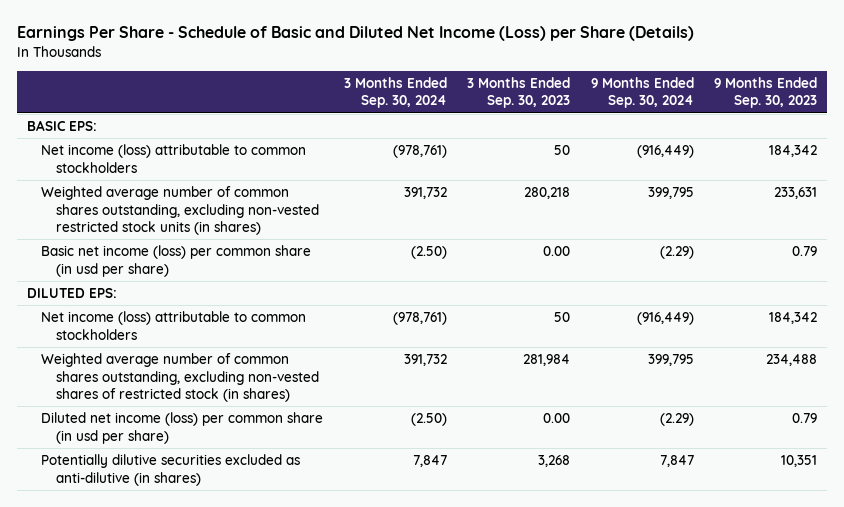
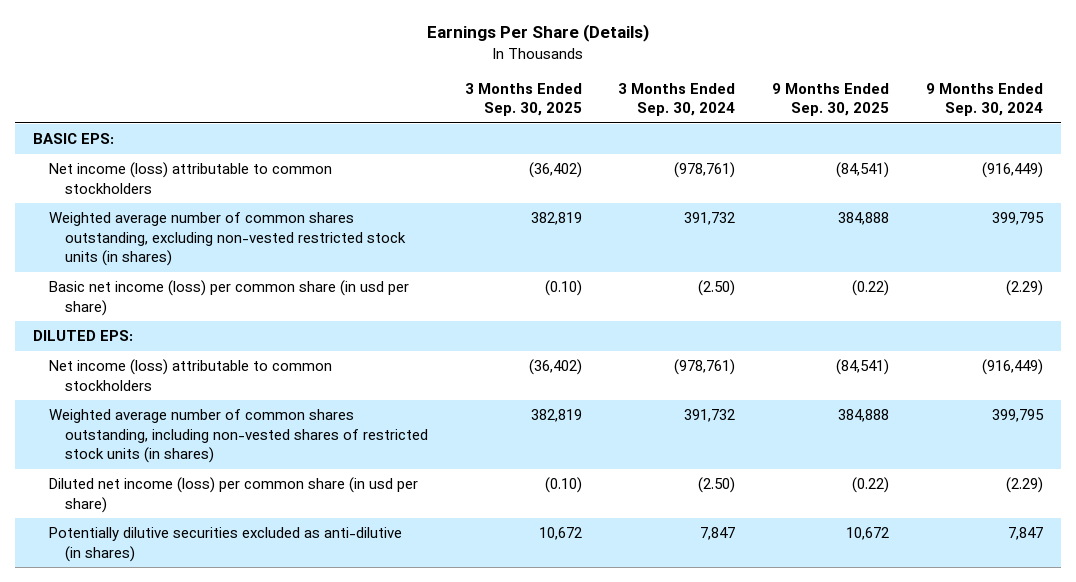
[17,26,695,42] Earnings Per Share - Schedule of Basic and Diluted Net Income (Loss) per Share (Details) -> [427,24,650,43] Earnings Per Share (Details)
[467,76,571,109] 3 Months Ended Sep. 30, 2023 -> none
[713,76,817,109] 9 Months Ended Sep. 30, 2023 -> none
none -> [464,82,582,117] 3 Months Ended Sep. 30, 2025
none -> [772,82,890,117] 9 Months Ended Sep. 30, 2025
[41,353,319,403] Weighted average number of common shares outstanding, excluding non-vested shares of restricted stock (in shares) -> [49,409,429,463] Weighted average number of common shares outstanding, including non-vested shares of restricted stock units (in shares)

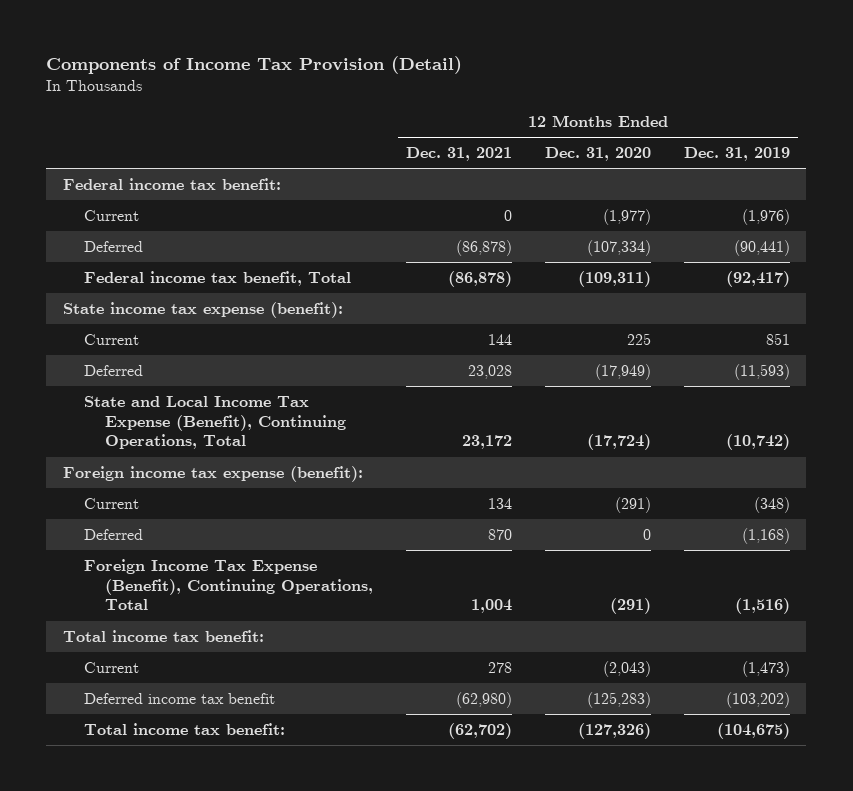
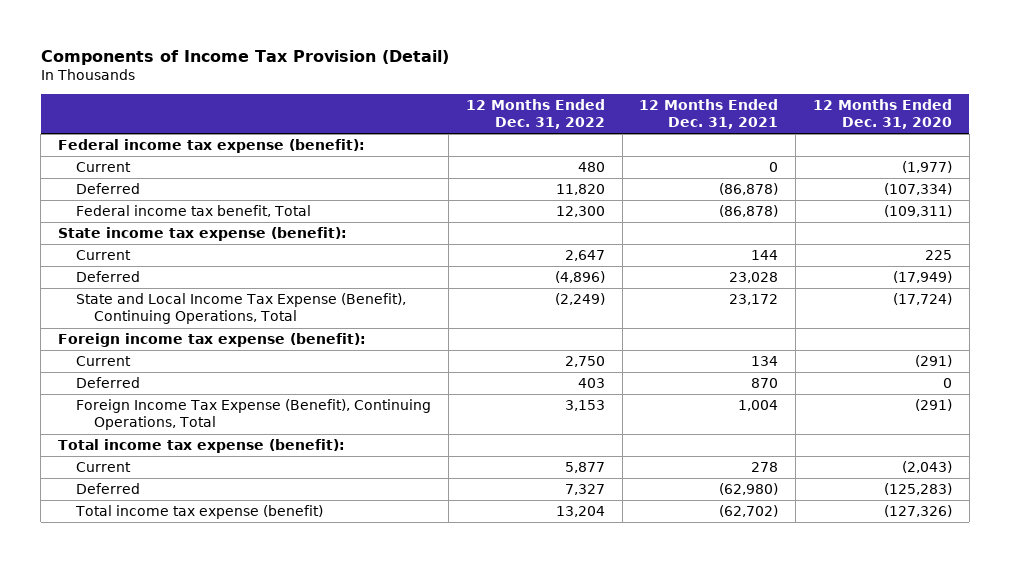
[684,147,791,162] Dec. 31, 2019 -> none
none -> [465,98,605,130] 12 Months Ended Dec. 31, 2022
[62,177,281,190] Federal income tax benefit: -> [58,139,366,154] Federal income tax expense (benefit):
[62,629,264,642] Total income tax benefit: -> [58,439,346,454] Total income tax expense (benefit):
[83,692,275,704] Deferred income tax benefit -> [76,483,141,495] Deferred
[83,722,285,735] Total income tax benefit: -> [75,505,324,520] Total income tax expense (benefit)

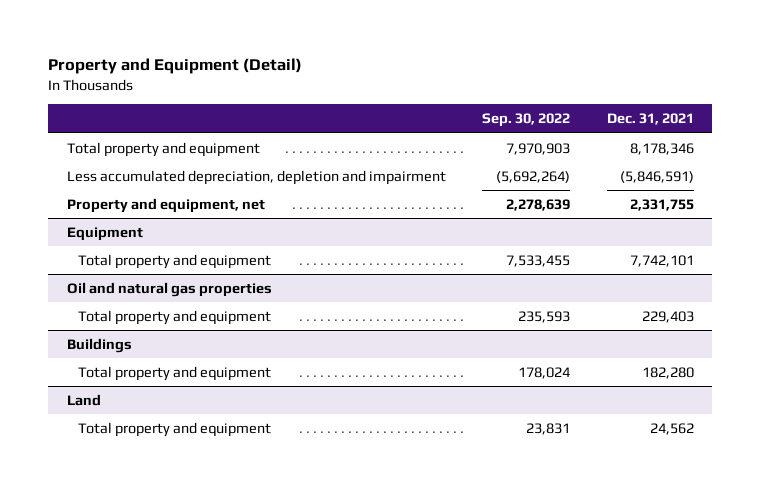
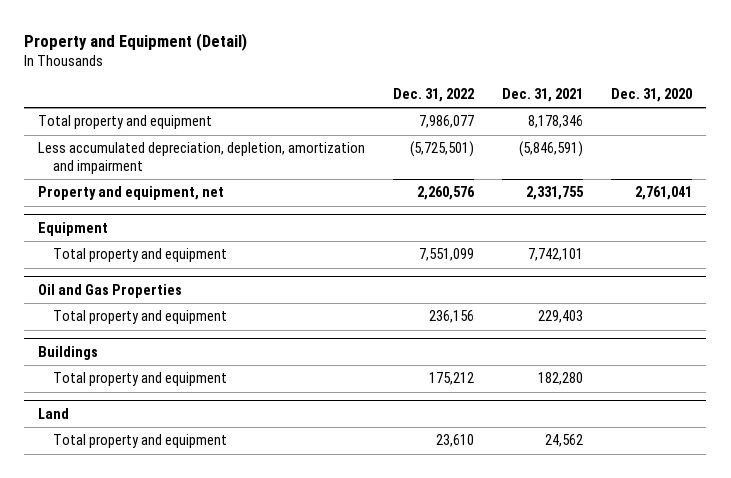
[482,112,571,127] Sep. 30, 2022 -> none
none -> [393,87,475,102] Dec. 31, 2022
none -> [611,87,693,102] Dec. 31, 2020
[66,169,446,185] Less accumulated depreciation, depletion and impairment -> [38,142,366,174] Less accumulated depreciation, depletion, amortization and impairment
[66,281,272,297] Oil and natural gas properties -> [38,284,183,299] Oil and Gas Properties

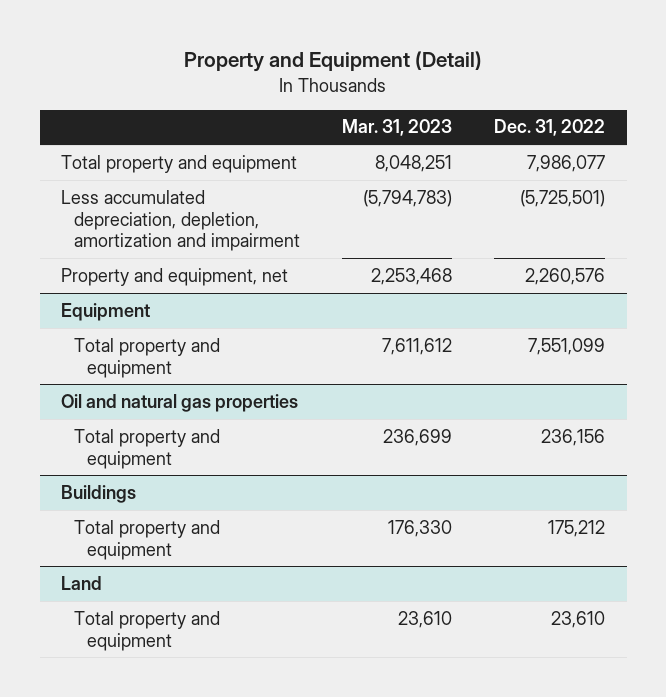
[502,87,584,102] Dec. 31, 2021 -> none
[611,87,693,102] Dec. 31, 2020 -> none
none -> [342,119,453,137] Mar. 31, 2023
[38,284,183,299] Oil and Gas Properties -> [60,393,298,412] Oil and natural gas properties

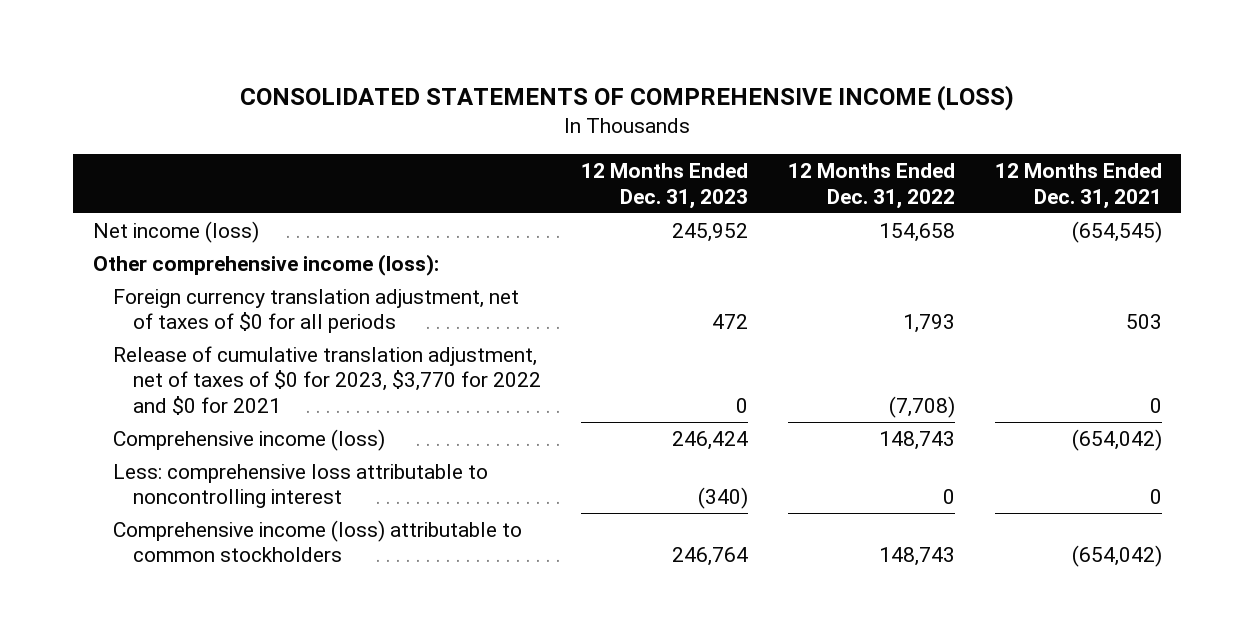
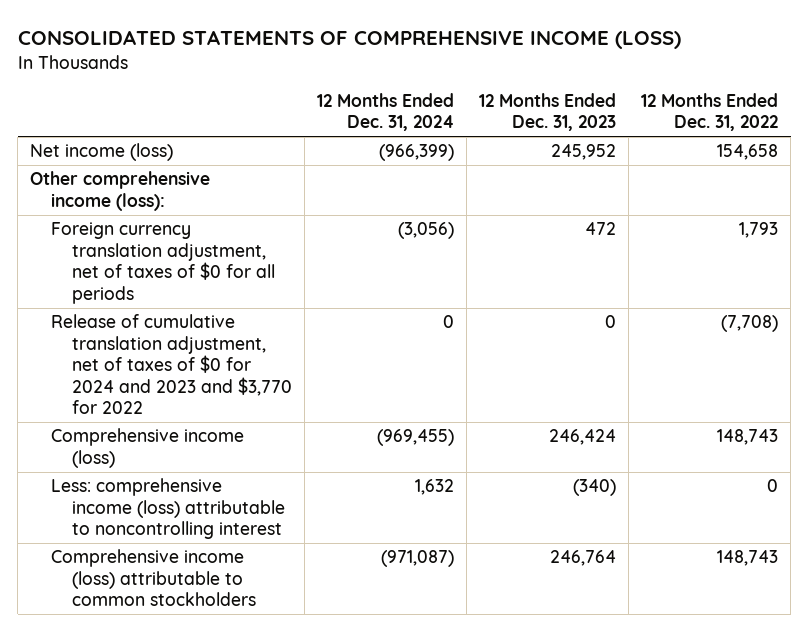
[994,163,1162,209] 12 Months Ended Dec. 31, 2021 -> none
none -> [316,93,454,132] 12 Months Ended Dec. 31, 2024
[112,345,542,415] Release of cumulative translation adjustment, net of taxes of $0 for 2023, $3,770 for 2022 and $0 for 2021 -> [50,314,292,415] Release of cumulative translation adjustment, net of taxes of $0 for 2024 and 2023 and $3,770 for 2022
[112,463,488,509] Less: comprehensive loss attributable to noncontrolling interest -> [50,478,285,540] Less: comprehensive income (loss) attributable to noncontrolling interest

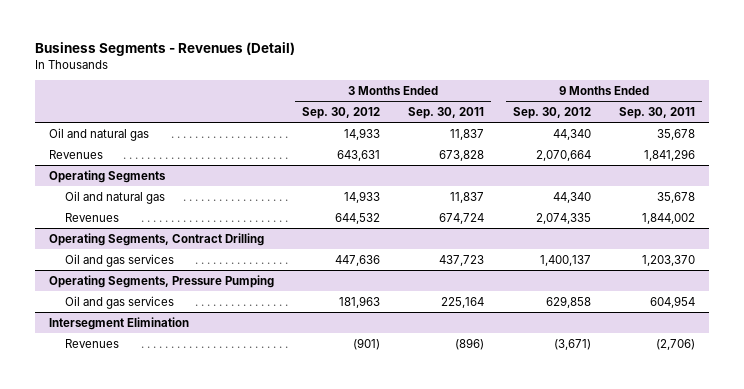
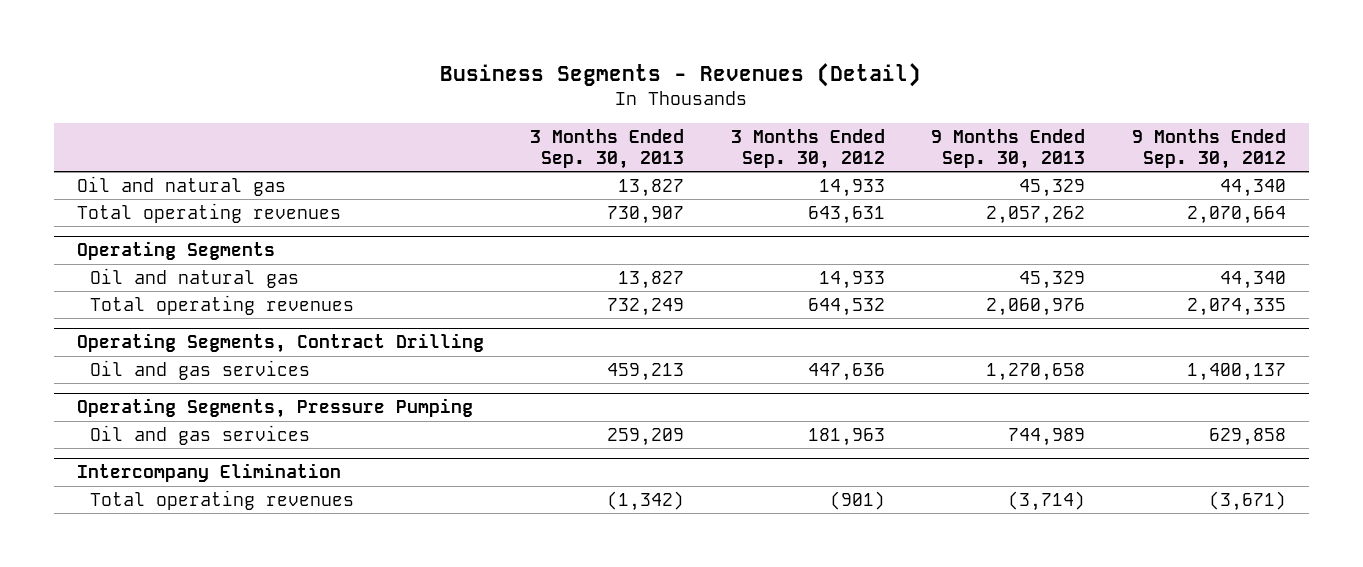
[408,107,485,120] Sep. 30, 2011 -> none
[619,107,696,120] Sep. 30, 2011 -> none
none -> [530,128,685,169] 3 Months Ended Sep. 30, 2013
none -> [931,128,1086,169] 9 Months Ended Sep. 30, 2013
[48,149,103,159] Revenues -> [76,202,341,223] Total operating revenues
[65,212,120,222] Revenues -> [89,294,354,315] Total operating revenues
[48,316,189,330] Intersegment Elimination -> none
none -> [76,463,341,483] Intercompany Elimination
[65,338,120,348] Revenues -> [89,489,354,510] Total operating revenues

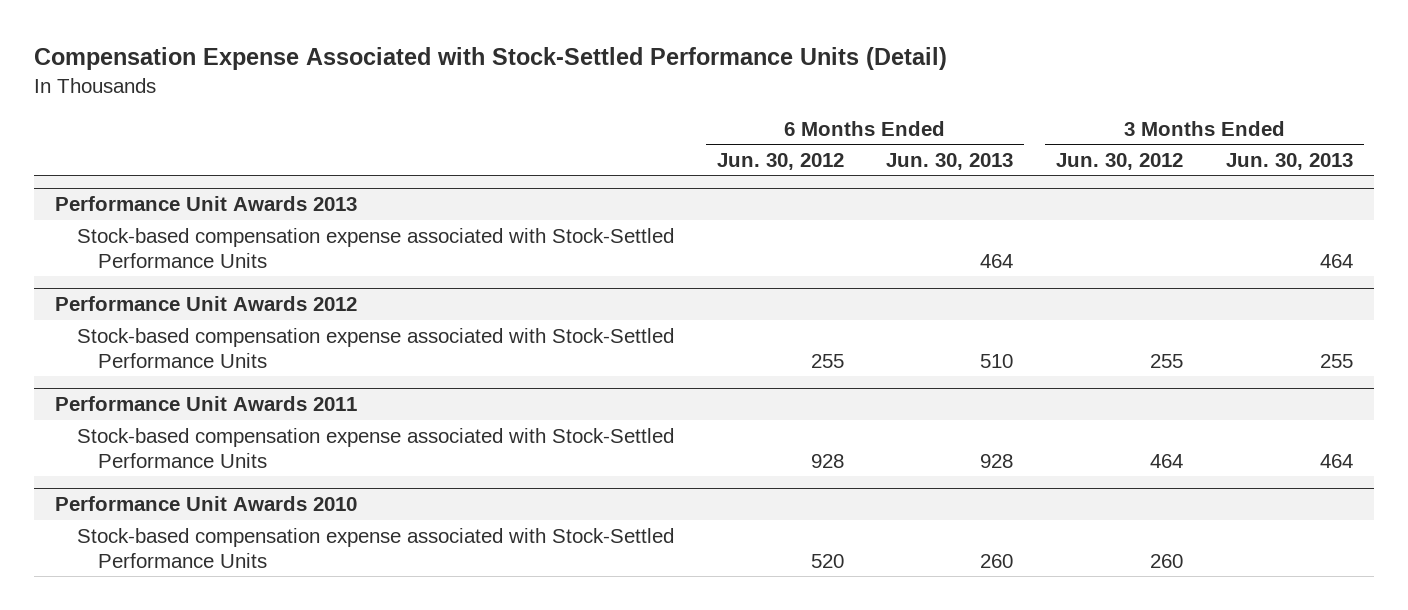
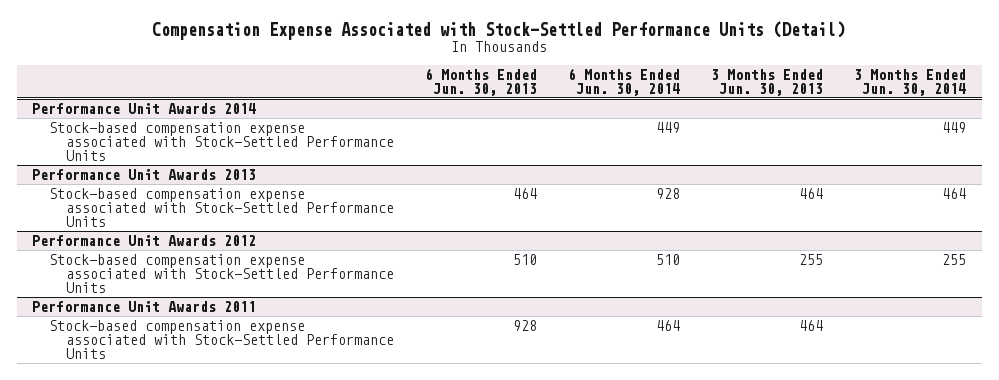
[716,152,844,170] Jun. 30, 2012 -> none
[1056,152,1184,170] Jun. 30, 2012 -> none
none -> [567,67,680,96] 6 Months Ended Jun. 30, 2014
none -> [854,68,967,96] 3 Months Ended Jun. 30, 2014
none -> [32,103,257,115] Performance Unit Awards 2014
none -> [49,122,394,162] Stock-based compensation expense associated with Stock-Settled Performance Units
[55,496,358,512] Performance Unit Awards 2010 -> none
[76,527,674,568] Stock-based compensation expense associated with Stock-Settled Performance Units -> none

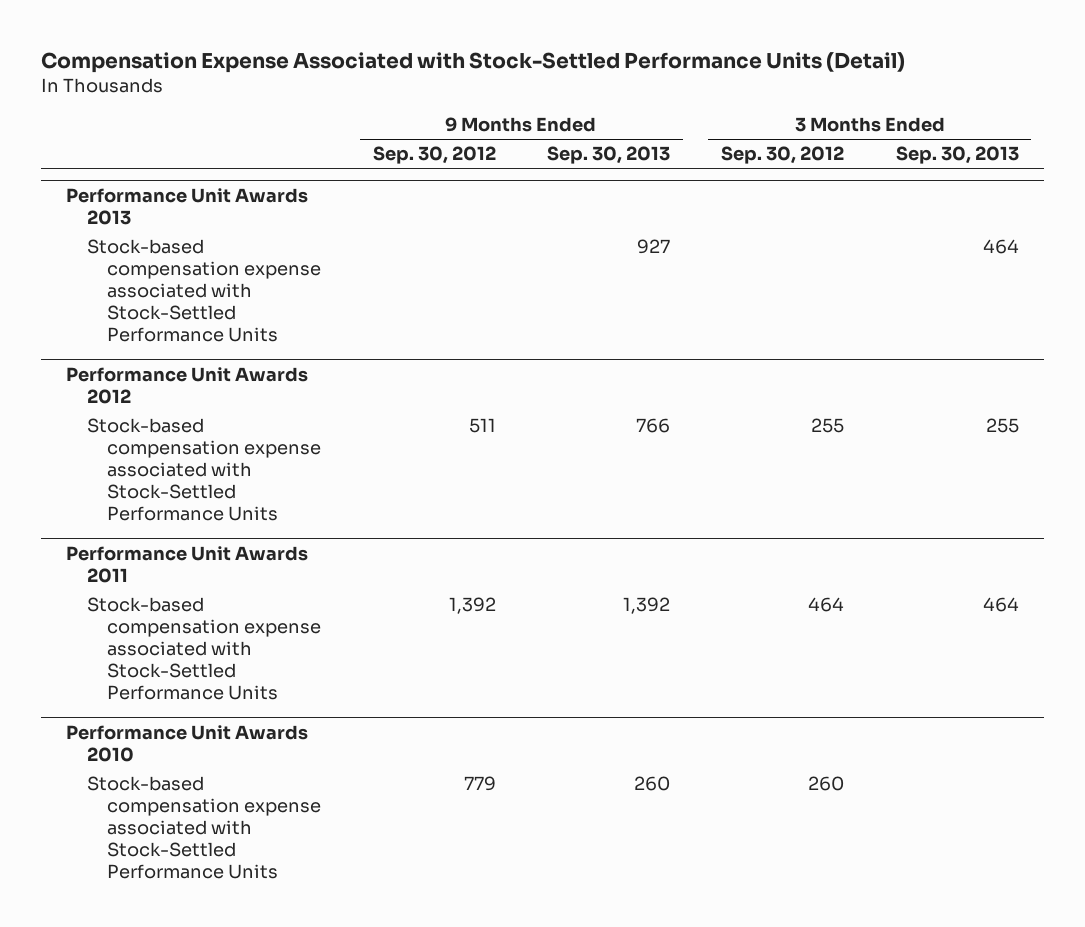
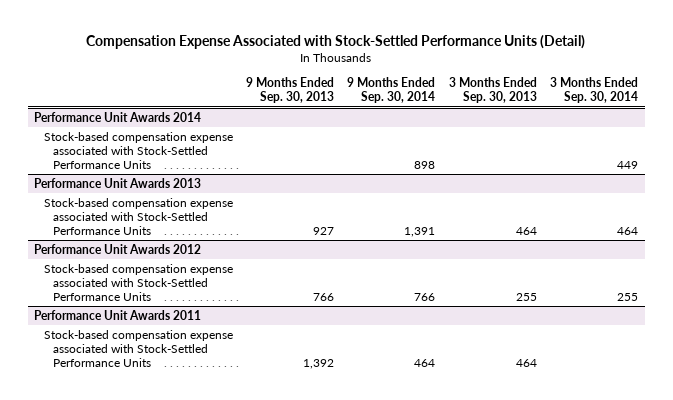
[372,146,496,165] Sep. 30, 2012 -> none
[721,146,845,165] Sep. 30, 2012 -> none
none -> [347,77,436,104] 9 Months Ended Sep. 30, 2014
none -> [550,77,639,104] 3 Months Ended Sep. 30, 2014
none -> [34,111,202,122] Performance Unit Awards 2014
none -> [43,131,233,169] Stock-based compensation expense associated with Stock-Settled Performance Units
[66,725,309,762] Performance Unit Awards 2010 -> none
[86,776,322,879] Stock-based compensation expense associated with Stock-Settled Performance Units -> none

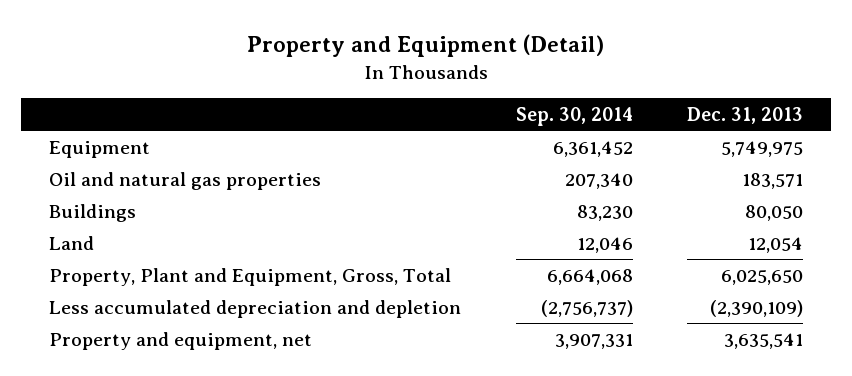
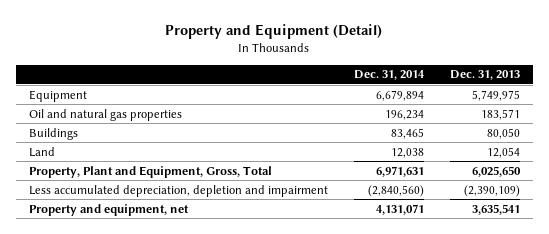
[515,107,633,127] Sep. 30, 2014 -> none
none -> [353,70,425,81] Dec. 31, 2014
[48,299,461,318] Less accumulated depreciation and depletion -> [28,184,328,197] Less accumulated depreciation, depletion and impairment

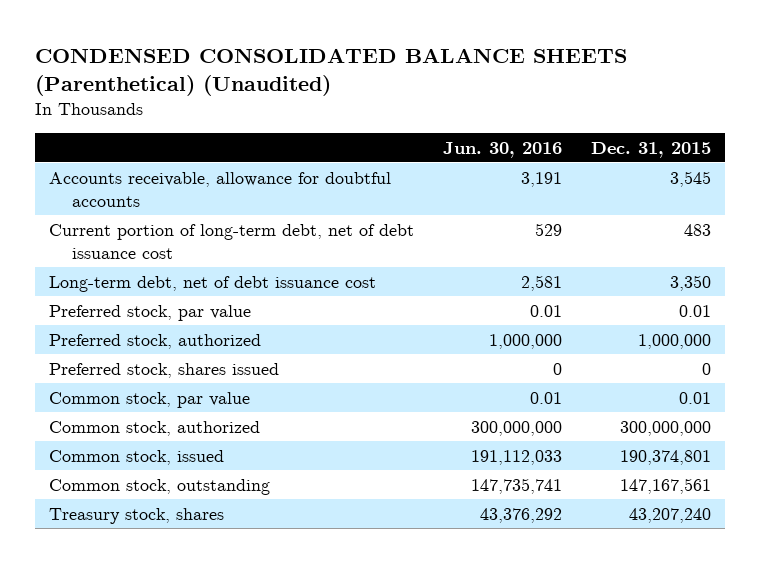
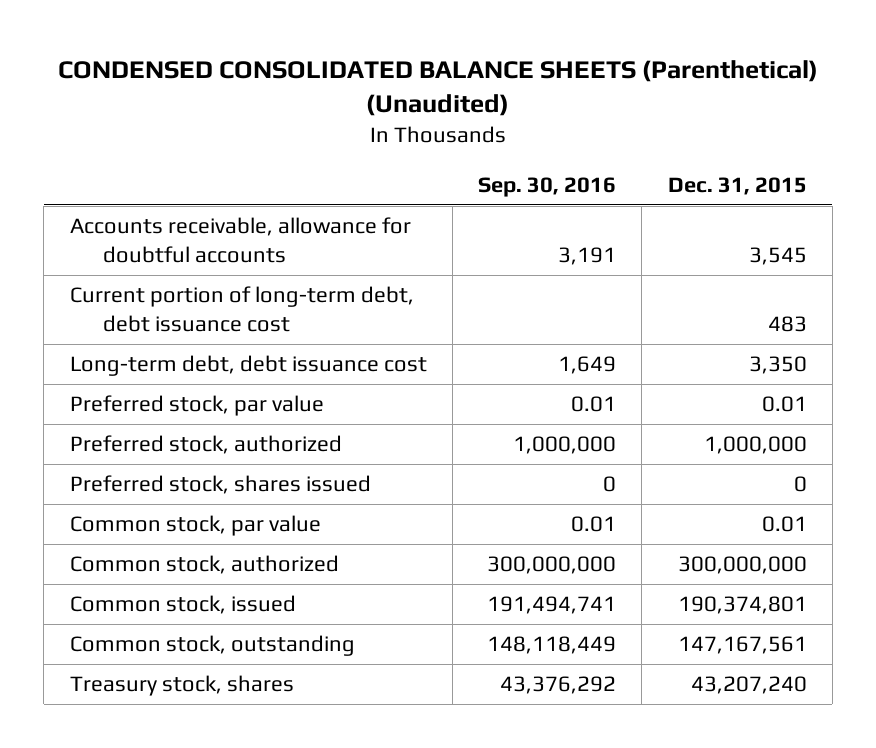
[442,141,562,158] Jun. 30, 2016 -> none
none -> [478,176,617,197] Sep. 30, 2016
[49,223,415,259] Current portion of long-term debt, net of debt issuance cost -> [69,286,414,332] Current portion of long-term debt, debt issuance cost
[49,275,377,292] Long-term debt, net of debt issuance cost -> [69,355,427,377] Long-term debt, debt issuance cost

